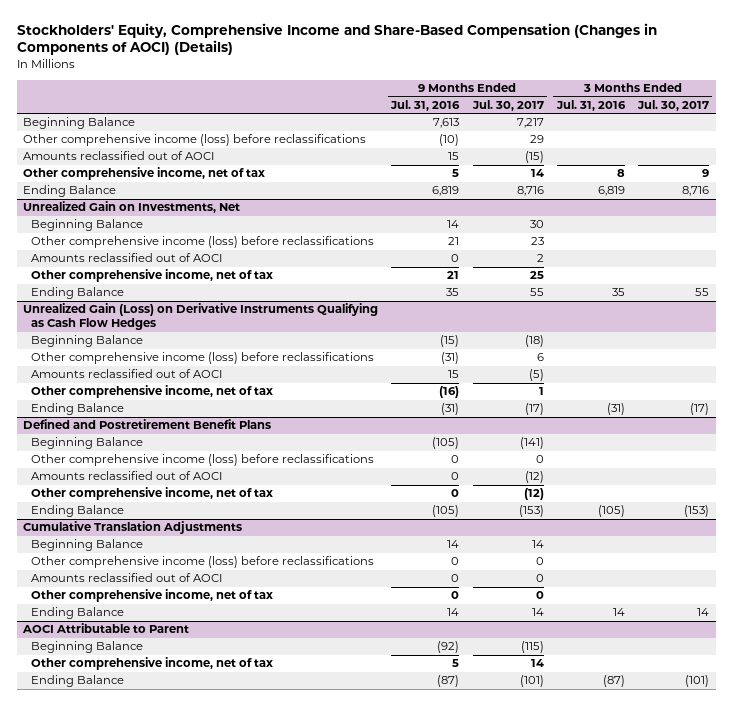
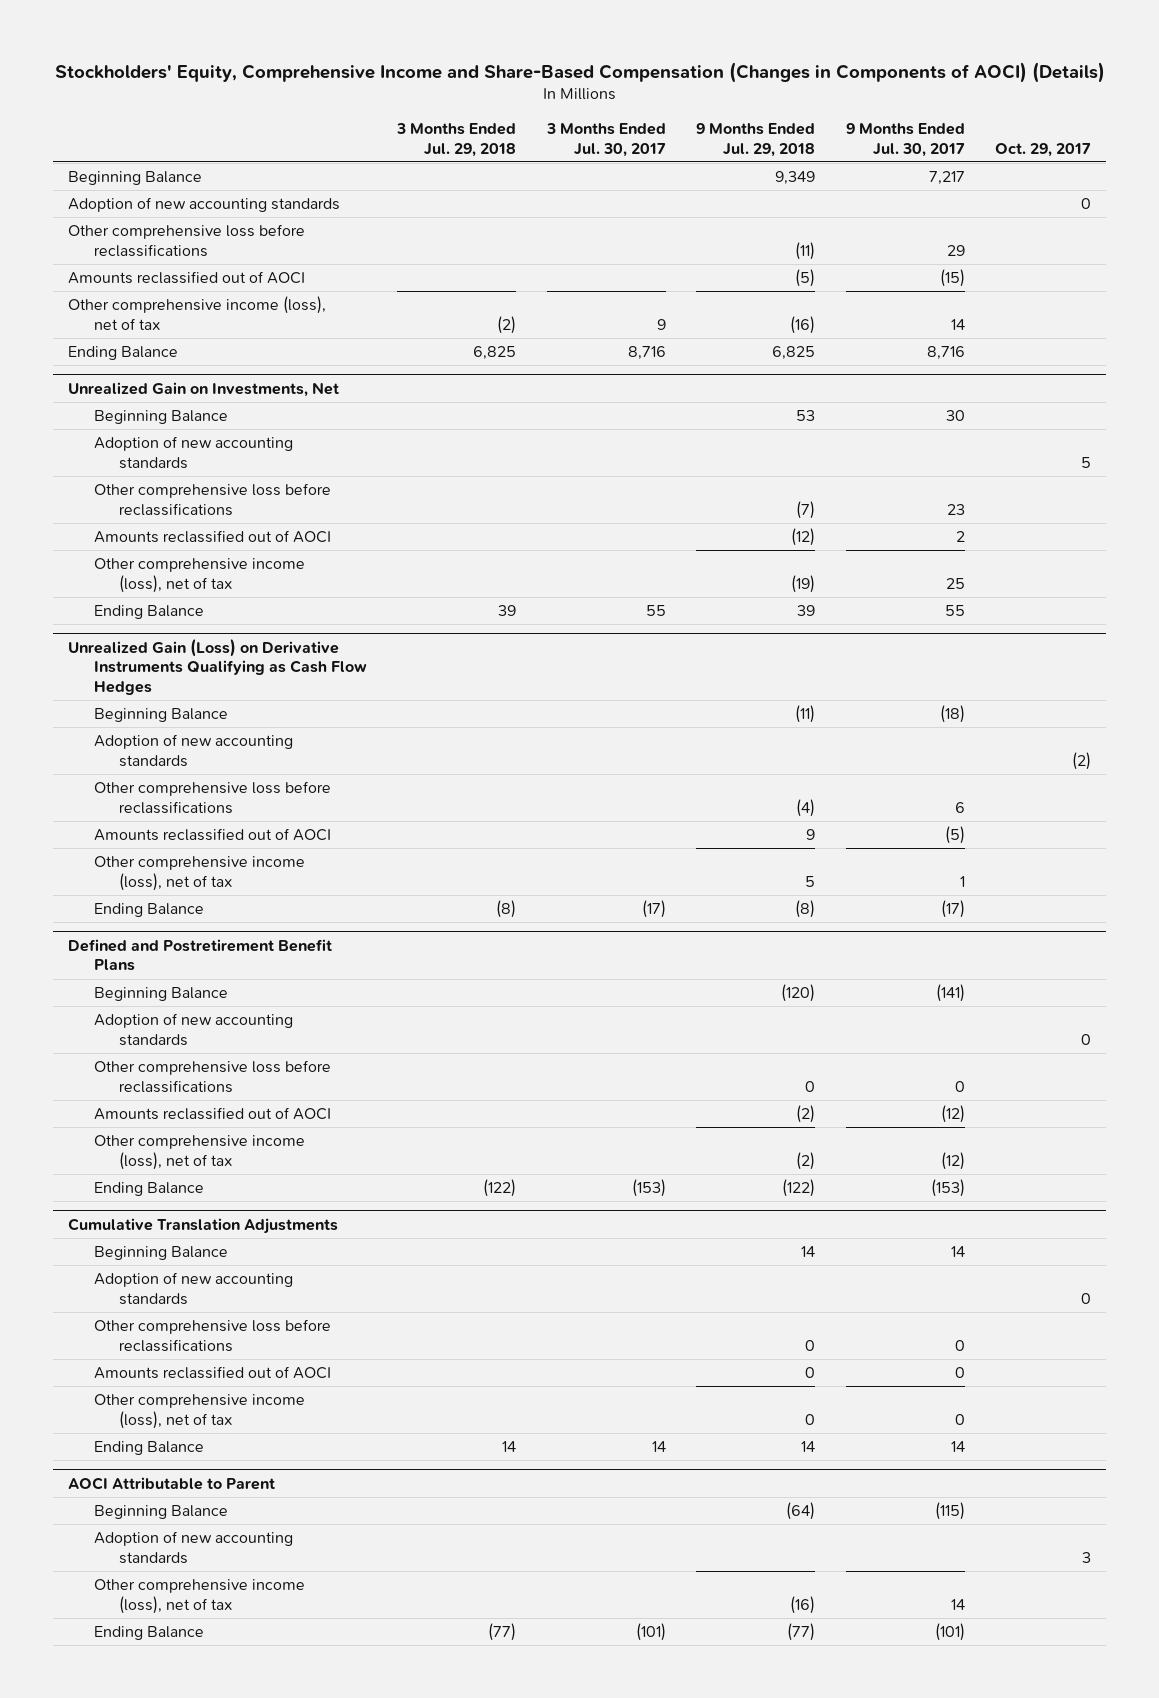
[390,99,461,111] Jul. 31, 2016 -> none
[555,99,626,111] Jul. 31, 2016 -> none
none -> [396,123,517,157] 3 Months Ended Jul. 29, 2018
none -> [696,123,816,157] 9 Months Ended Jul. 29, 2018
none -> [995,142,1092,157] Oct. 29, 2017
none -> [68,197,341,213] Adoption of new accounting standards
[23,134,367,147] Other comprehensive income (loss) before reclassifications -> [68,224,306,257] Other comprehensive loss before reclassifications
[23,167,266,181] Other comprehensive income, net of tax -> [68,296,327,330] Other comprehensive income (loss), net of tax
none -> [93,436,293,469] Adoption of new accounting standards
[31,236,375,249] Other comprehensive income (loss) before reclassifications -> [93,483,331,516] Other comprehensive loss before reclassifications
[31,269,274,283] Other comprehensive income, net of tax -> [93,558,305,593] Other comprehensive income (loss), net of tax
none -> [93,734,293,767] Adoption of new accounting standards
[31,352,375,365] Other comprehensive income (loss) before reclassifications -> [93,781,331,814] Other comprehensive loss before reclassifications
[31,385,274,399] Other comprehensive income, net of tax -> [93,856,305,891] Other comprehensive income (loss), net of tax
none -> [93,1013,293,1046] Adoption of new accounting standards
[31,454,375,467] Other comprehensive income (loss) before reclassifications -> [93,1060,331,1093] Other comprehensive loss before reclassifications
[31,487,274,501] Other comprehensive income, net of tax -> [93,1135,305,1170] Other comprehensive income (loss), net of tax
none -> [93,1272,293,1305] Adoption of new accounting standards
[31,556,375,569] Other comprehensive income (loss) before reclassifications -> [93,1319,331,1352] Other comprehensive loss before reclassifications
[31,589,274,603] Other comprehensive income, net of tax -> [93,1394,305,1429] Other comprehensive income (loss), net of tax
none -> [93,1531,293,1564] Adoption of new accounting standards
[31,657,274,671] Other comprehensive income, net of tax -> [93,1579,305,1614] Other comprehensive income (loss), net of tax

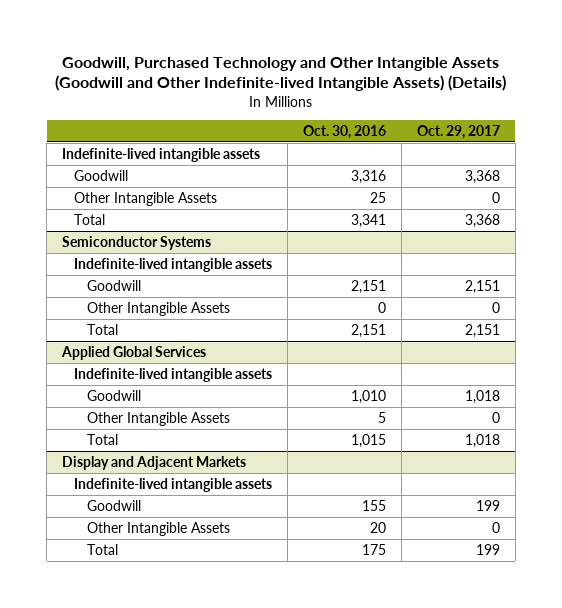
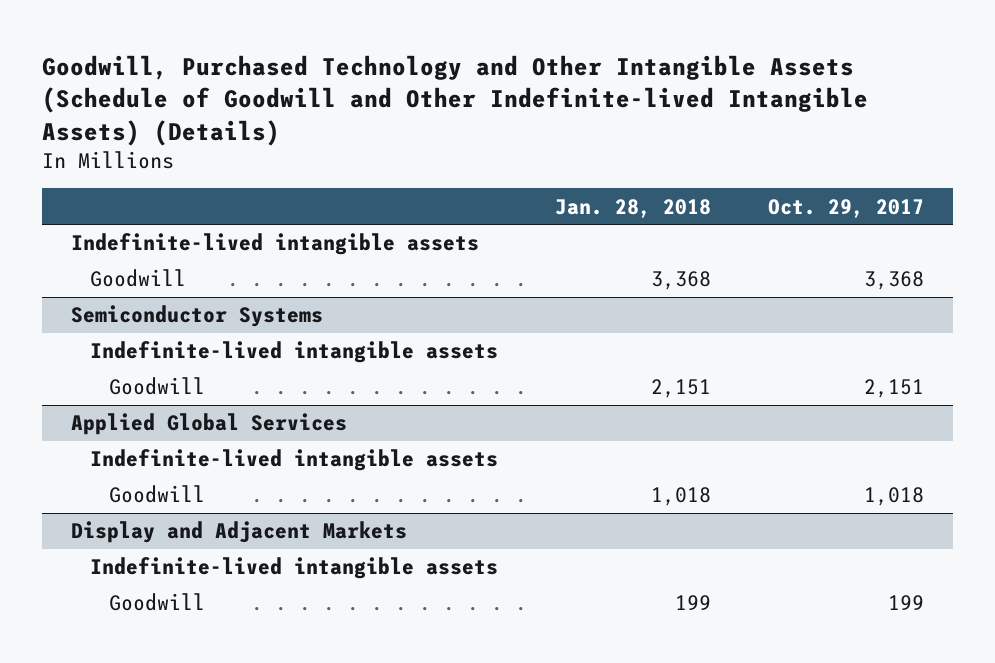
[55,56,507,92] Goodwill, Purchased Technology and Other Intangible Assets (Goodwill and Other Indefinite-lived Intangible Assets) (Details) -> [42,54,869,146] Goodwill, Purchased Technology and Other Intangible Assets (Schedule of Goodwill and Other Indefinite-lived Intangible Assets) (Details)
[303,124,387,139] Oct. 30, 2016 -> none
none -> [555,198,712,218] Jan. 28, 2018
[74,191,218,206] Other Intangible Assets -> none
[74,213,106,225] Total -> none
[86,301,230,316] Other Intangible Assets -> none
[86,323,118,335] Total -> none
[86,411,230,426] Other Intangible Assets -> none
[86,433,118,445] Total -> none
[86,521,230,536] Other Intangible Assets -> none
[86,543,118,555] Total -> none

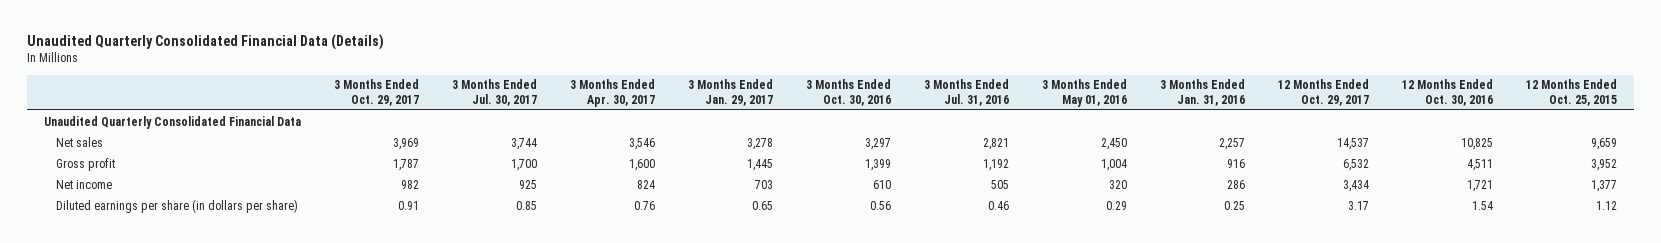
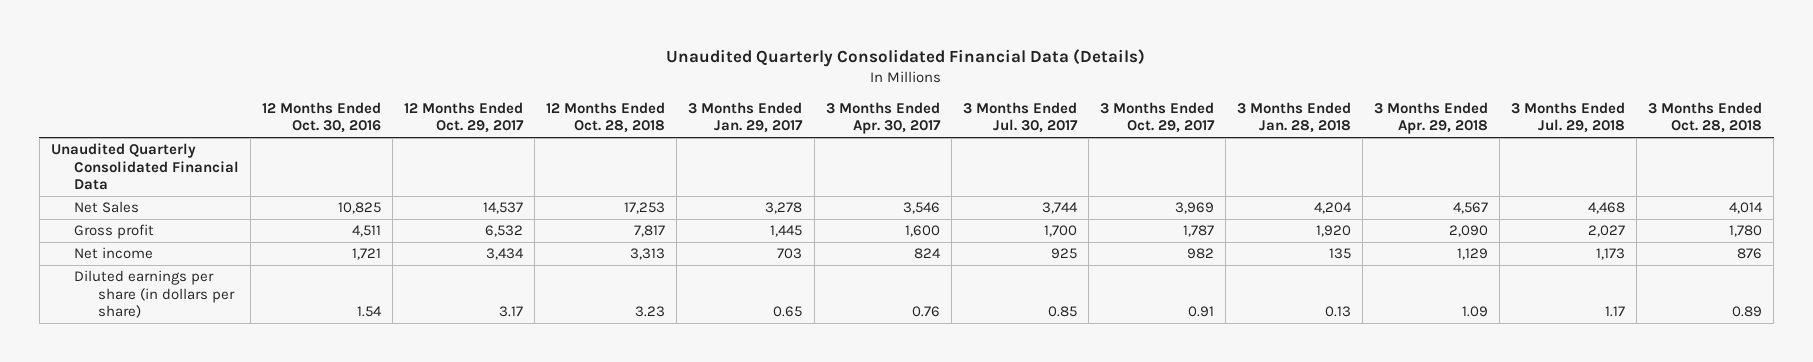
[806,79,892,106] 3 Months Ended Oct. 30, 2016 -> none
[924,79,1010,106] 3 Months Ended Jul. 31, 2016 -> none
[1042,79,1128,107] 3 Months Ended May 01, 2016 -> none
[1160,79,1246,106] 3 Months Ended Jan. 31, 2016 -> none
[1526,79,1618,106] 12 Months Ended Oct. 25, 2015 -> none
none -> [546,102,666,134] 12 Months Ended Oct. 28, 2018
none -> [1236,102,1351,134] 3 Months Ended Jan. 28, 2018
none -> [1373,102,1488,135] 3 Months Ended Apr. 29, 2018
none -> [1510,102,1625,134] 3 Months Ended Jul. 29, 2018
none -> [1648,102,1763,134] 3 Months Ended Oct. 28, 2018
[56,136,104,147] Net sales -> [74,201,140,214] Net Sales

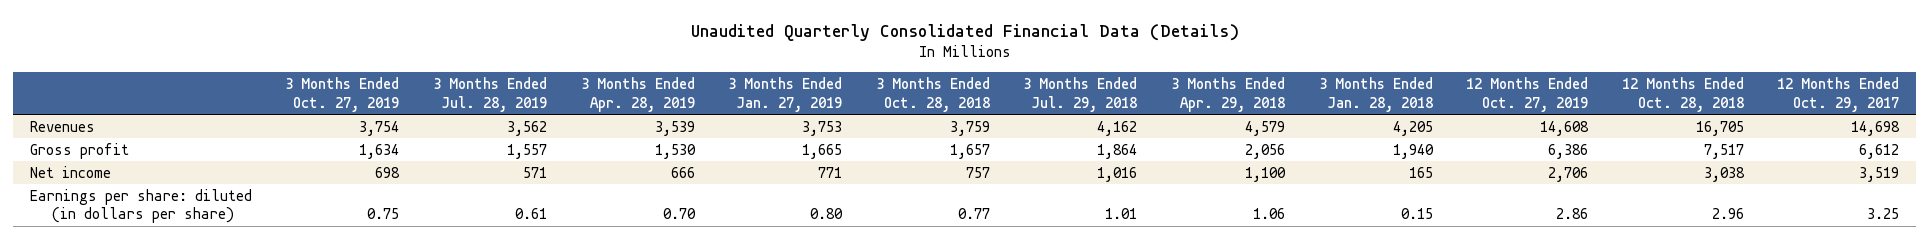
[262,102,382,134] 12 Months Ended Oct. 30, 2016 -> none
[688,102,804,134] 3 Months Ended Jan. 29, 2017 -> none
[825,102,941,135] 3 Months Ended Apr. 30, 2017 -> none
[962,102,1078,134] 3 Months Ended Jul. 30, 2017 -> none
[1099,102,1215,134] 3 Months Ended Oct. 29, 2017 -> none
none -> [285,77,400,112] 3 Months Ended Oct. 27, 2019
none -> [432,77,547,112] 3 Months Ended Jul. 28, 2019
none -> [580,77,695,112] 3 Months Ended Apr. 28, 2019
none -> [728,77,843,112] 3 Months Ended Jan. 27, 2019
none -> [1466,77,1589,112] 12 Months Ended Oct. 27, 2019
[50,143,240,190] Unaudited Quarterly Consolidated Financial Data -> none
[74,201,140,214] Net Sales -> none
none -> [29,120,95,132] Revenues
[485,225,524,238] 6,532 -> [1859,143,1900,159] 6,612
[634,225,666,238] 7,817 -> [1703,143,1744,159] 7,517
[1315,225,1351,238] 1,920 -> [1392,143,1434,159] 1,940
[1448,225,1488,238] 2,090 -> [1244,143,1285,159] 2,056
[1587,225,1625,238] 2,027 -> [1097,143,1138,159] 1,864
[1729,225,1763,238] 1,780 -> [949,143,990,159] 1,657
[486,248,525,261] 3,434 -> [1859,166,1900,182] 3,519
[630,248,666,261] 3,313 -> [1703,166,1745,182] 3,038
[1328,248,1351,260] 135 -> [1408,166,1433,178] 165
[1456,248,1488,261] 1,129 -> [1244,166,1286,182] 1,100
[1595,248,1625,261] 1,173 -> [1097,166,1138,182] 1,016
[1737,248,1763,260] 876 -> [965,166,990,178] 757
[74,270,235,318] Diluted earnings per share (in dollars per share) -> [29,188,252,224] Earnings per share: diluted (in dollars per share)
[499,305,524,317] 3.17 -> [1867,208,1900,220] 3.25
[635,305,666,317] 3.23 -> [1711,208,1744,220] 2.96
[1324,305,1351,317] 0.13 -> [1400,208,1433,220] 0.15
[1461,305,1488,317] 1.09 -> [1252,208,1285,220] 1.06
[1604,305,1625,317] 1.17 -> [1105,208,1138,220] 1.01
[1732,305,1763,317] 0.89 -> [957,208,990,220] 0.77

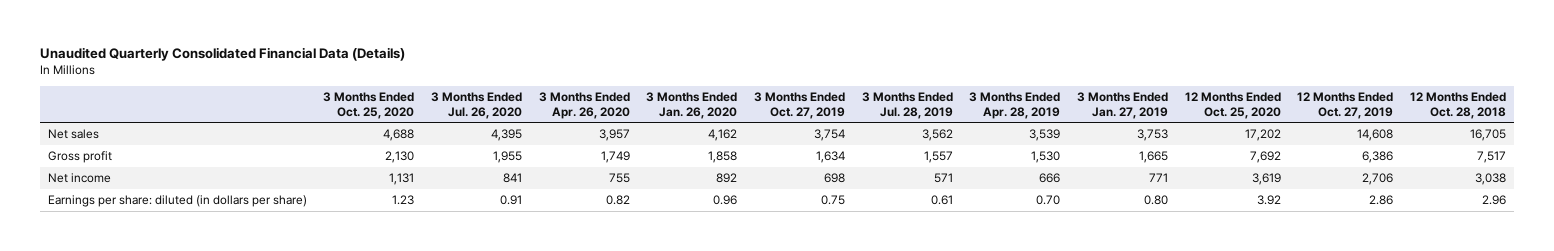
[875,77,990,112] 3 Months Ended Oct. 28, 2018 -> none
[1023,77,1138,112] 3 Months Ended Jul. 29, 2018 -> none
[1170,77,1285,112] 3 Months Ended Apr. 29, 2018 -> none
[1318,77,1433,112] 3 Months Ended Jan. 28, 2018 -> none
[1777,77,1900,112] 12 Months Ended Oct. 29, 2017 -> none
none -> [323,91,415,119] 3 Months Ended Oct. 25, 2020
none -> [431,91,523,119] 3 Months Ended Jul. 26, 2020
none -> [538,91,630,119] 3 Months Ended Apr. 26, 2020
none -> [646,91,738,119] 3 Months Ended Jan. 26, 2020
none -> [1184,91,1281,119] 12 Months Ended Oct. 25, 2020
[29,120,95,132] Revenues -> [47,129,99,140] Net sales

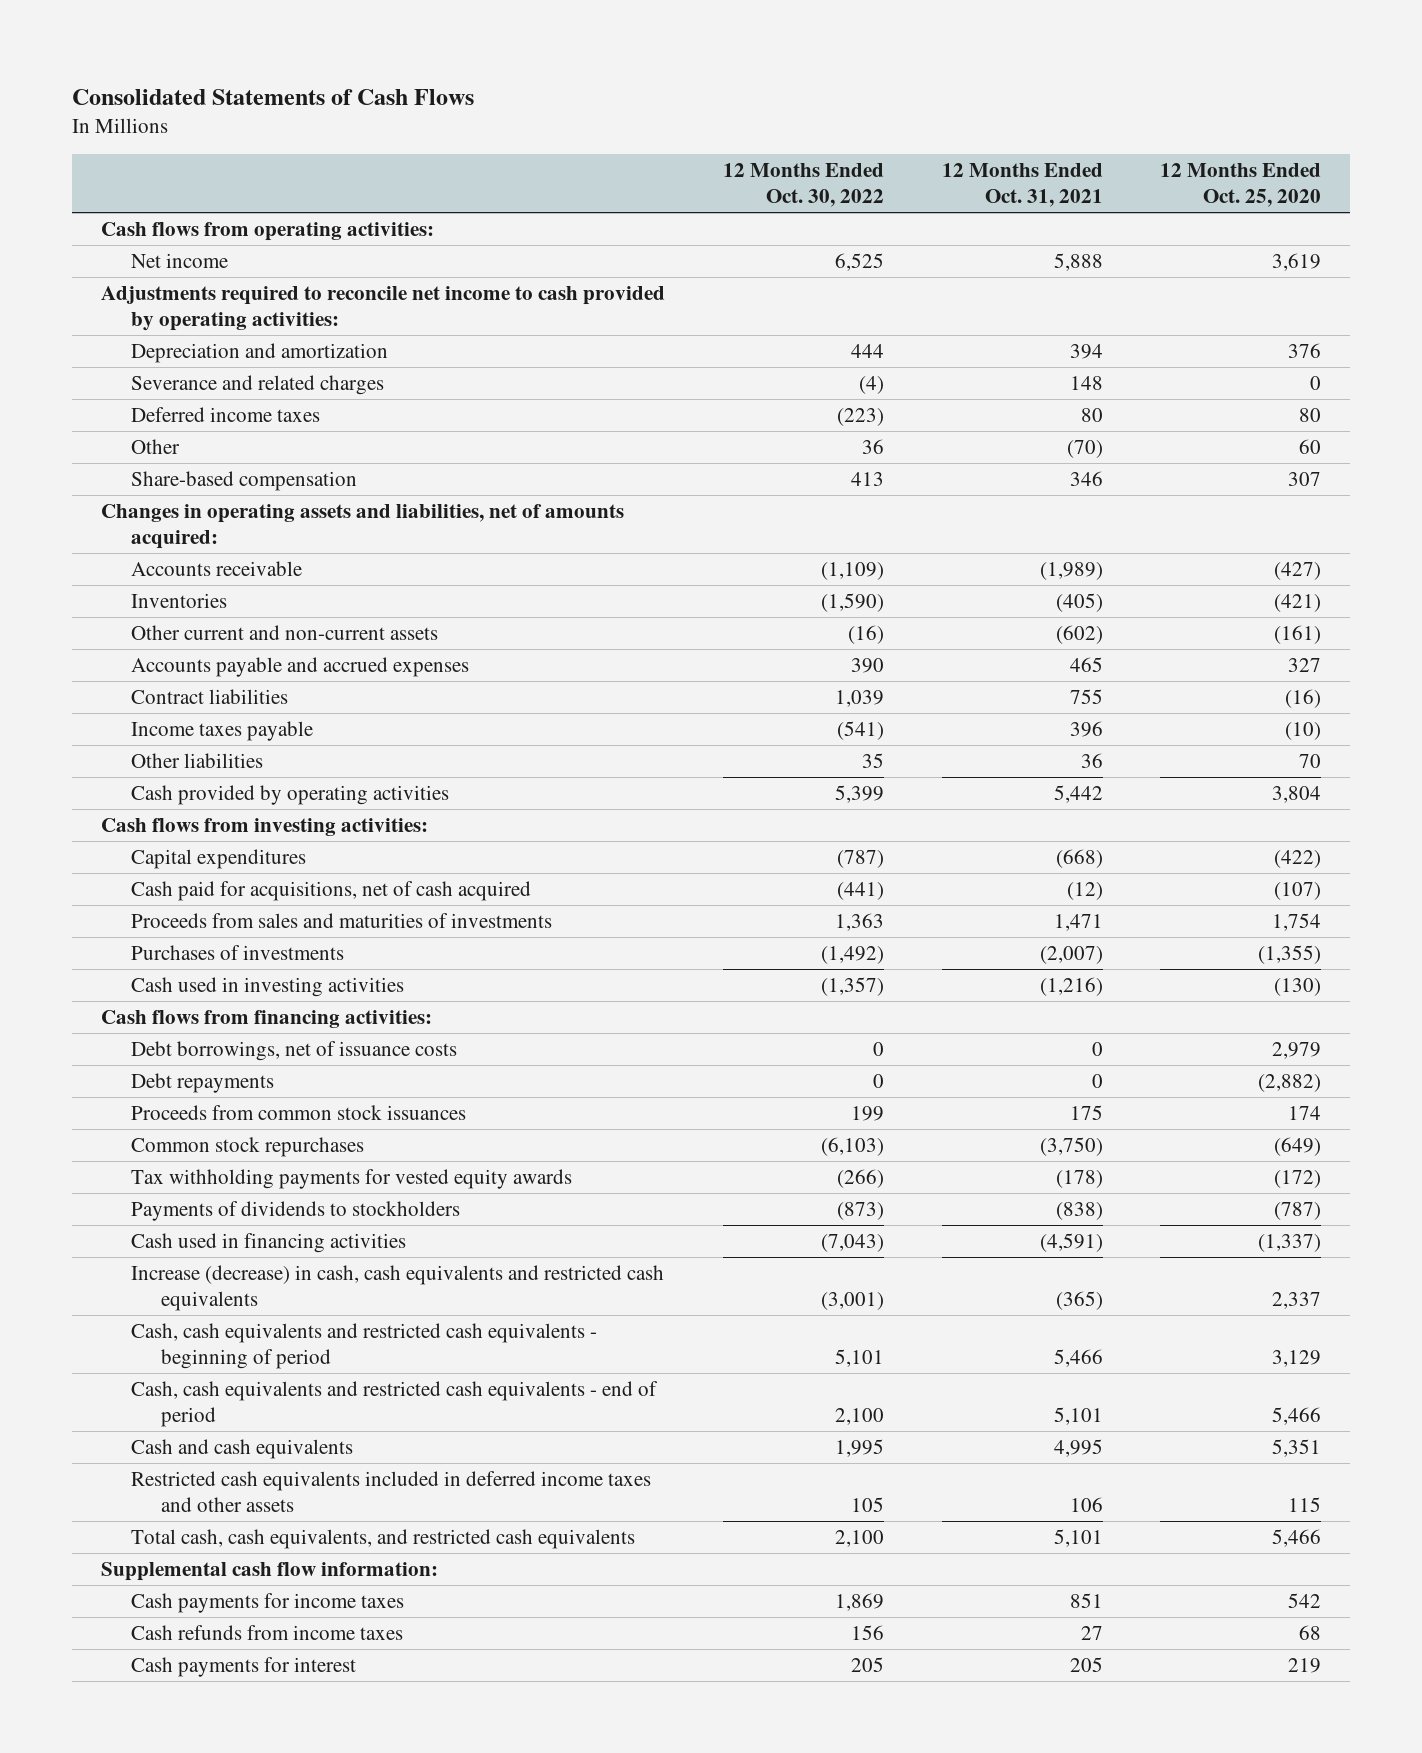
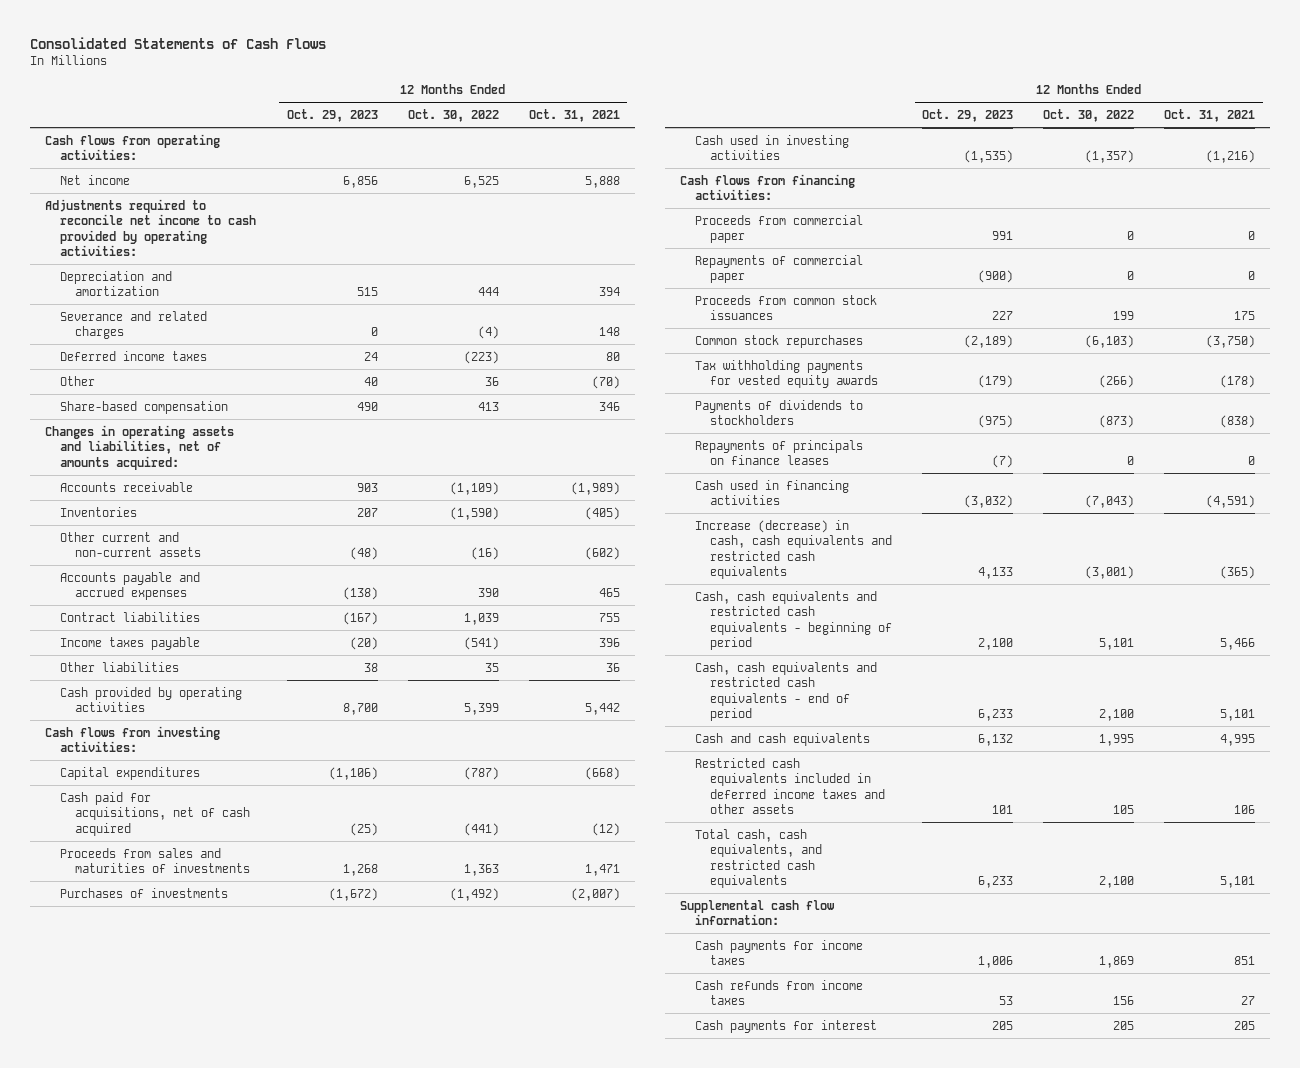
[1160,162,1322,208] 12 Months Ended Oct. 25, 2020 -> none
none -> [286,109,378,123] Oct. 29, 2023
[130,1040,457,1061] Debt borrowings, net of issuance costs -> none
[130,1072,274,1093] Debt repayments -> none
none -> [695,214,864,244] Proceeds from commercial paper
none -> [695,254,864,284] Repayments of commercial paper
none -> [695,439,864,466] Repayments of principals on finance leases

